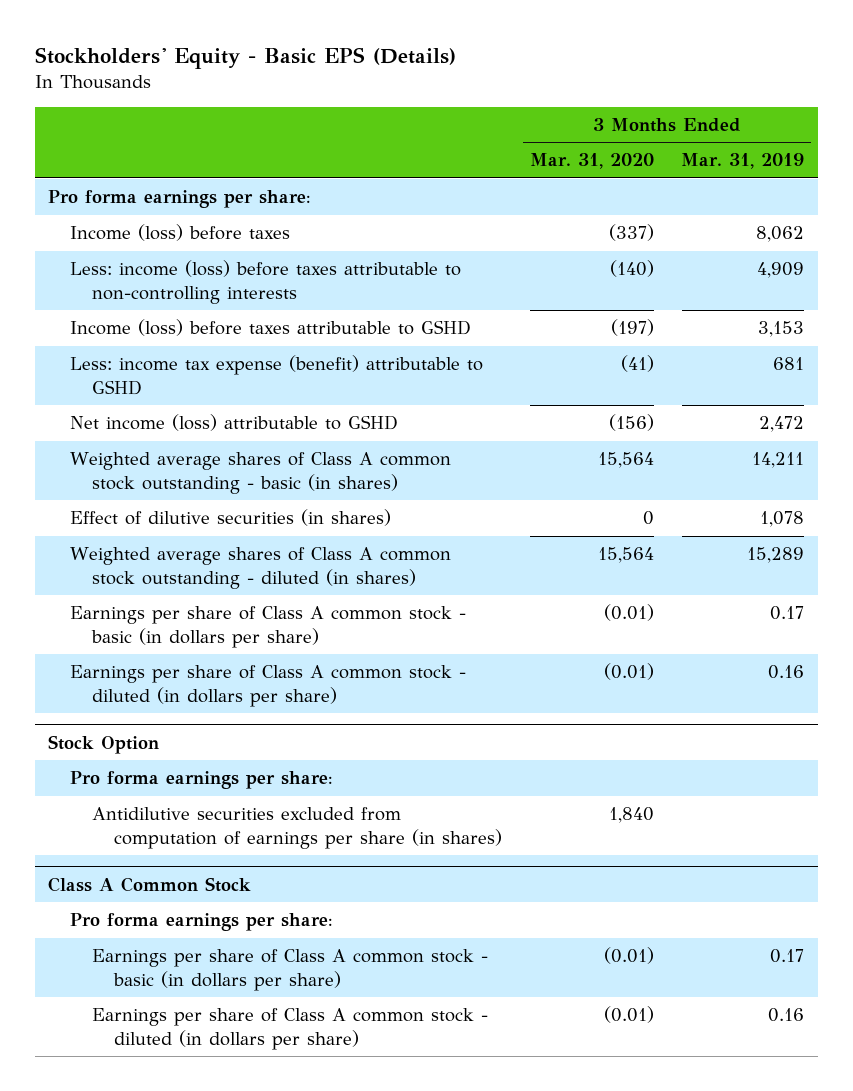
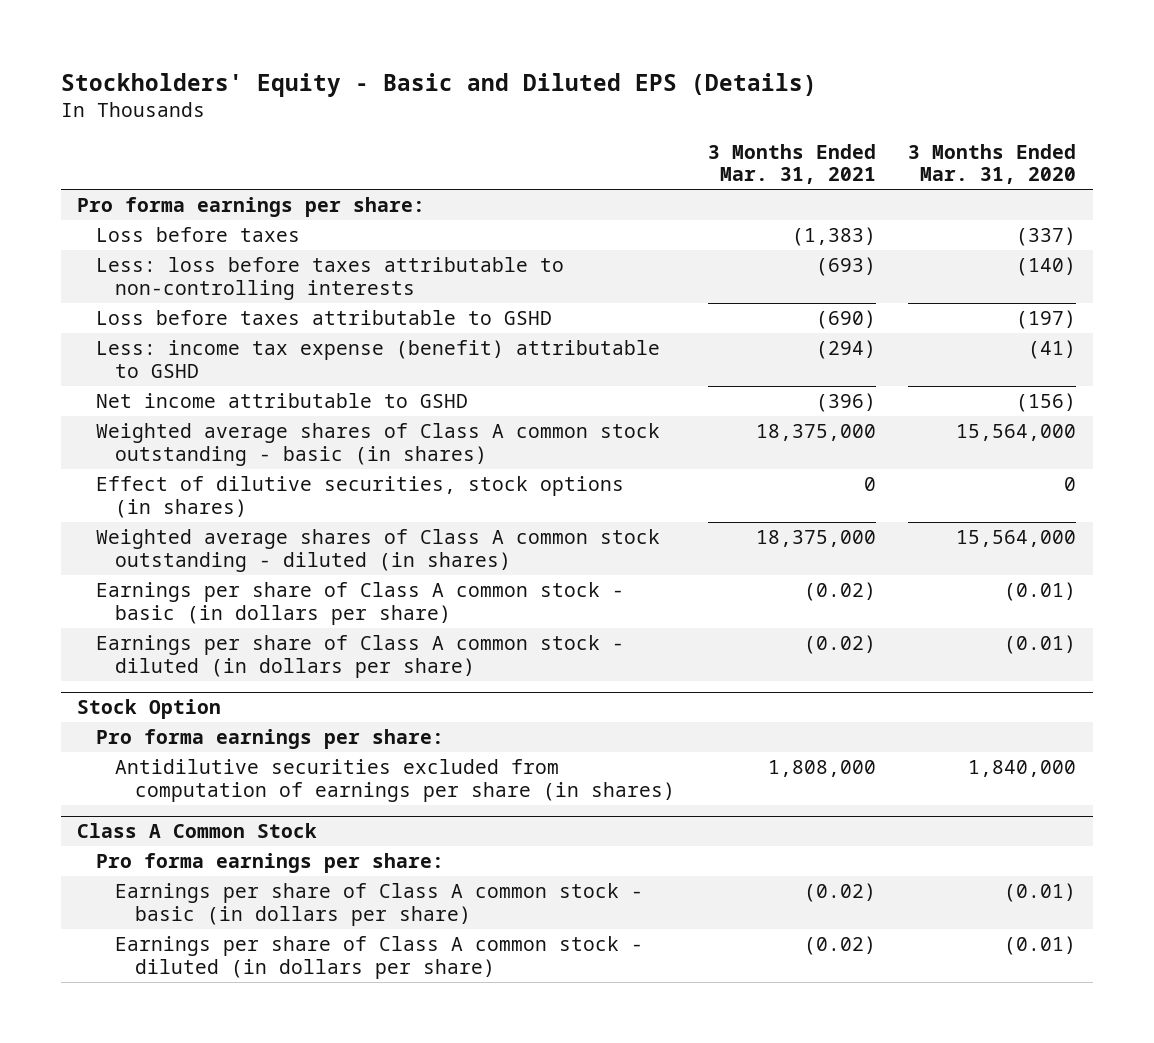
[34,47,456,70] Stockholders' Equity - Basic EPS (Details) -> [60,73,817,98] Stockholders' Equity - Basic and Diluted EPS (Details)
[681,153,805,170] Mar. 31, 2019 -> none
none -> [707,143,876,185] 3 Months Ended Mar. 31, 2021
[70,224,291,242] Income (loss) before taxes -> [96,227,301,243] Loss before taxes
[70,260,462,304] Less: income (loss) before taxes attributable to non-controlling interests -> [96,257,565,300] Less: loss before taxes attributable to non-controlling interests
[70,319,472,337] Income (loss) before taxes attributable to GSHD -> [96,310,553,326] Loss before taxes attributable to GSHD
[70,414,399,432] Net income (loss) attributable to GSHD -> [96,393,469,409] Net income attributable to GSHD
[597,452,654,469] 15,564 -> [956,424,1077,442] 15,564,000
[70,509,392,527] Effect of dilutive securities (in shares) -> [96,476,625,518] Effect of dilutive securities, stock options (in shares)
[597,547,654,564] 15,564 -> [956,530,1077,548] 15,564,000
[608,807,654,824] 1,840 -> [968,760,1077,778] 1,840,000

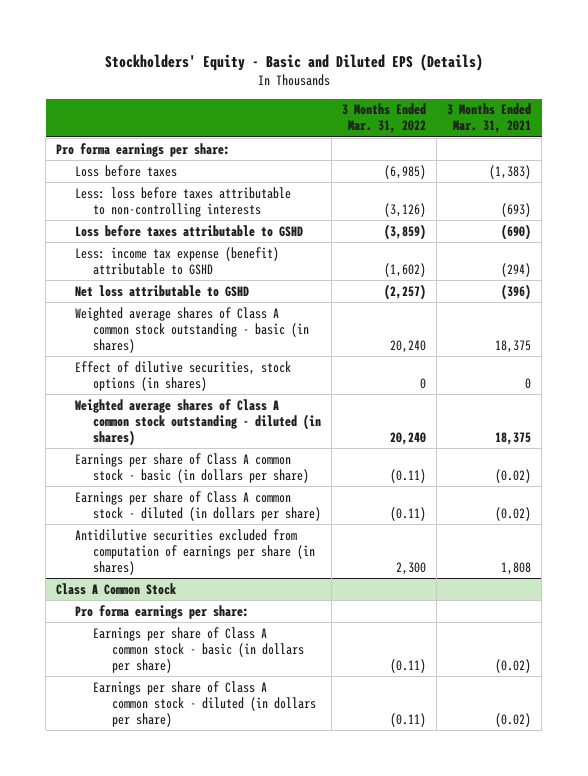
[908,143,1077,185] 3 Months Ended Mar. 31, 2020 -> none
none -> [342,103,427,134] 3 Months Ended Mar. 31, 2022
[96,393,469,409] Net income attributable to GSHD -> [74,284,249,297] Net loss attributable to GSHD
[755,424,876,442] 18,375,000 -> [495,340,532,354] 18,375
[755,530,876,548] 18,375,000 -> [495,432,532,446] 18,375
[77,699,222,720] Stock Option -> none
[96,729,445,750] Pro forma earnings per share: -> none
[767,760,876,778] 1,808,000 -> [501,562,532,576] 1,808

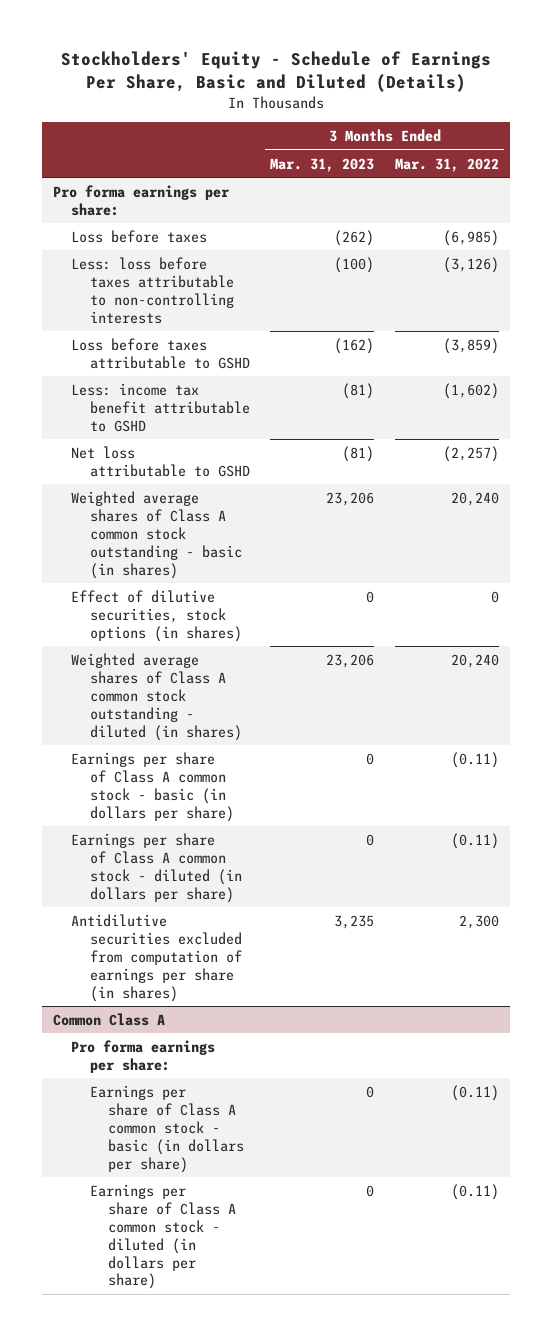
[104,53,483,71] Stockholders' Equity - Basic and Diluted EPS (Details) -> [60,51,491,92] Stockholders' Equity - Schedule of Earnings Per Share, Basic and Diluted (Details)
[447,103,532,134] 3 Months Ended Mar. 31, 2021 -> none
none -> [270,157,375,172] Mar. 31, 2023
[74,246,279,275] Less: income tax expense (benefit) attributable to GSHD -> [71,382,250,432] Less: income tax benefit attributable to GSHD
[56,582,177,595] Class A Common Stock -> [52,1012,165,1026] Common Class A

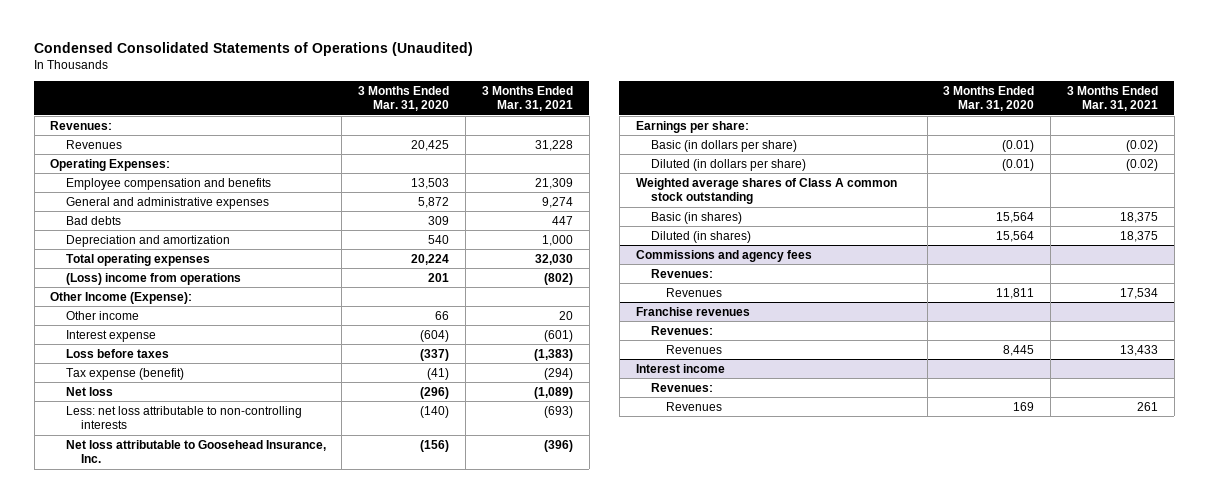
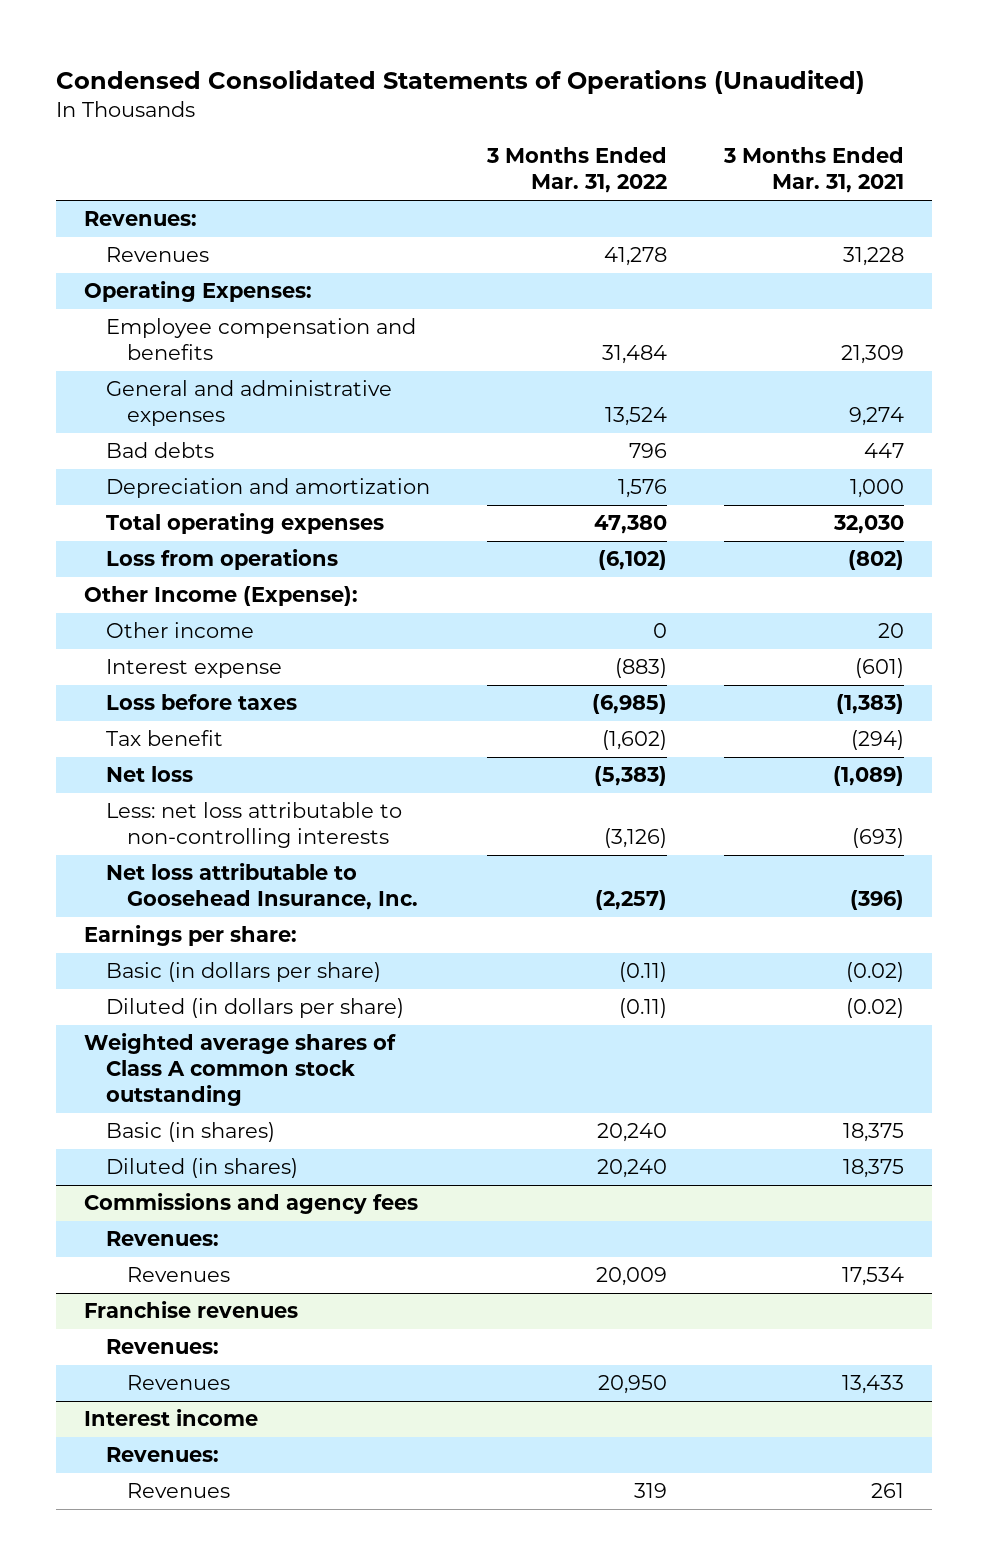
[358,85,450,112] 3 Months Ended Mar. 31, 2020 -> none
none -> [485,147,667,194] 3 Months Ended Mar. 31, 2022
[65,272,241,285] (Loss) income from operations -> [105,549,338,571] Loss from operations
[65,367,184,380] Tax expense (benefit) -> [105,730,223,747] Tax benefit

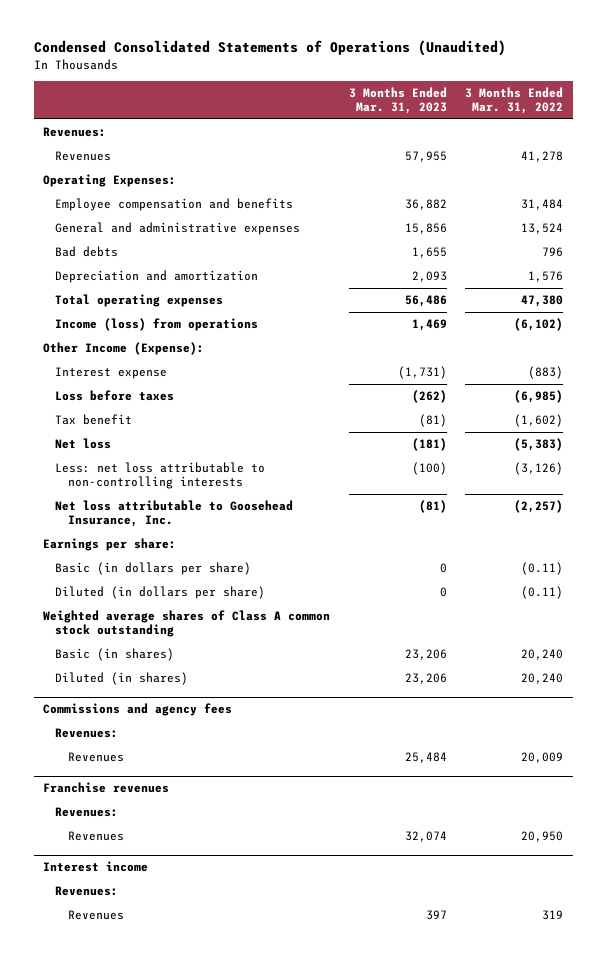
[722,147,904,194] 3 Months Ended Mar. 31, 2021 -> none
none -> [348,86,447,114] 3 Months Ended Mar. 31, 2023
[105,549,338,571] Loss from operations -> [55,318,259,332] Income (loss) from operations
[105,622,254,639] Other income -> none

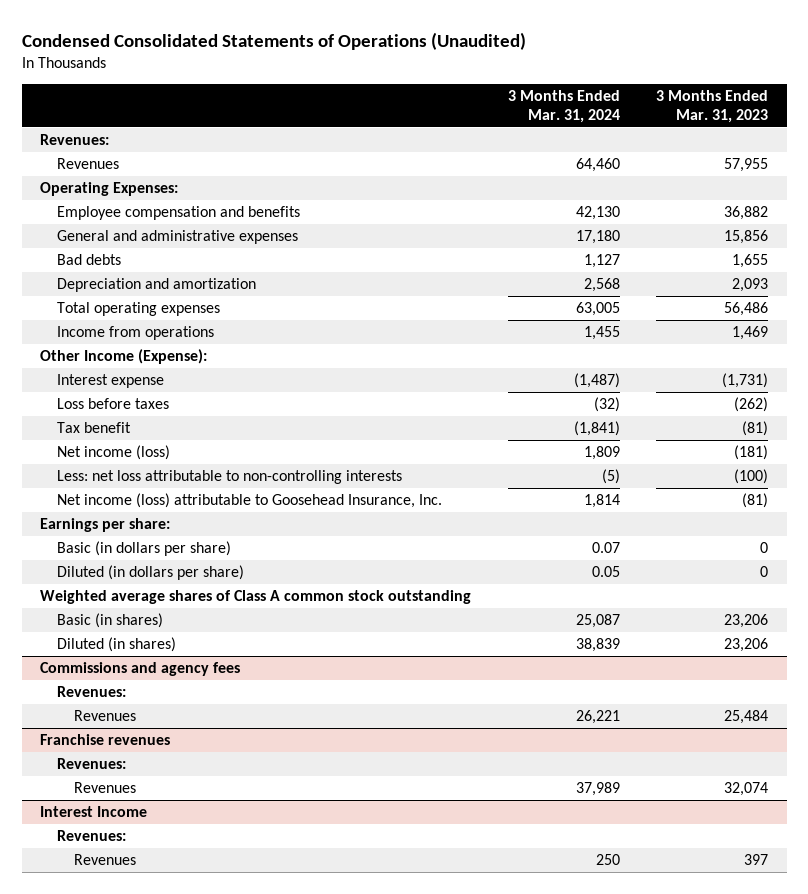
[465,86,564,114] 3 Months Ended Mar. 31, 2022 -> none
none -> [507,90,620,124] 3 Months Ended Mar. 31, 2024
[55,318,259,332] Income (loss) from operations -> [57,326,215,341] Income from operations
[55,438,112,450] Net loss -> [57,445,171,461] Net income (loss)
[55,500,294,528] Net loss attributable to Goosehead Insurance, Inc. -> [57,493,443,509] Net income (loss) attributable to Goosehead Insurance, Inc.
[42,861,148,873] Interest income -> [40,806,148,818] Interest Income

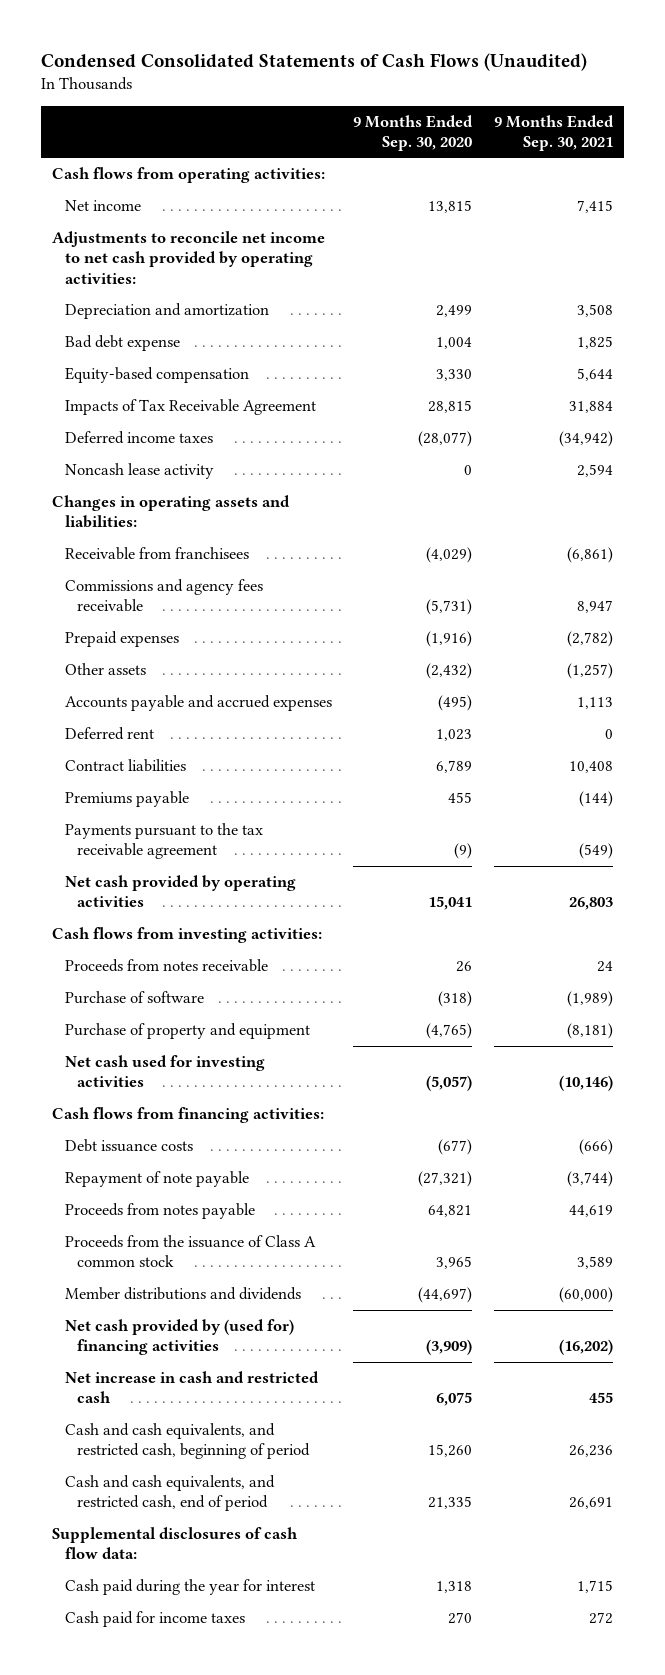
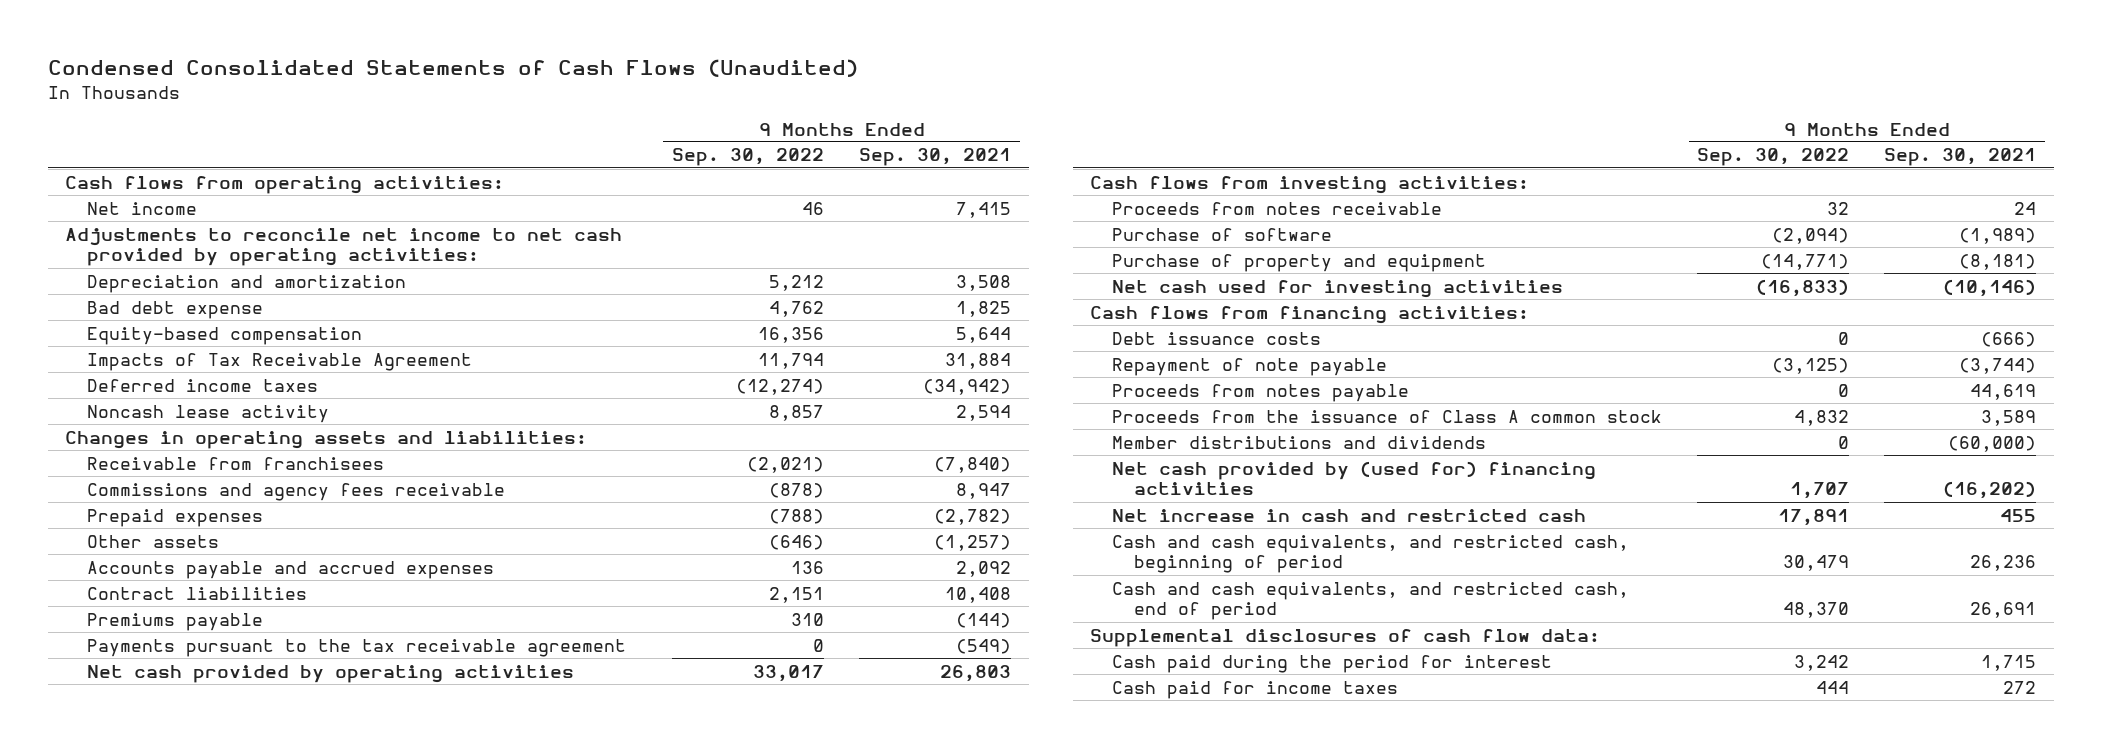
[353,114,474,152] 9 Months Ended Sep. 30, 2020 -> none
none -> [672,148,825,167] Sep. 30, 2022
[566,547,613,564] (6,861) -> [934,456,1012,473] (7,840)
[64,727,154,741] Deferred rent -> none
[576,697,613,710] 1,113 -> [956,560,1012,577] 2,092
[64,1579,315,1596] Cash paid during the year for interest -> [1112,654,1553,673] Cash paid during the period for interest

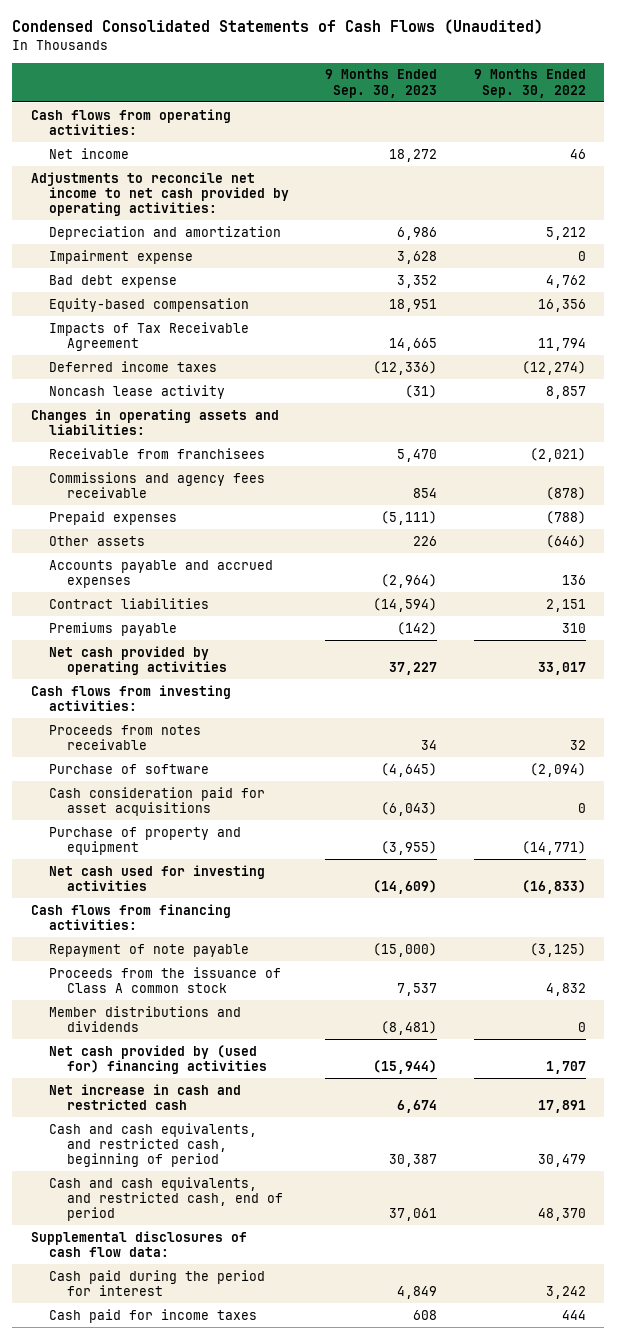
[859,148,1012,167] Sep. 30, 2021 -> none
none -> [325,69,438,98] 9 Months Ended Sep. 30, 2023
none -> [48,249,193,264] Impairment expense
[87,638,627,657] Payments pursuant to the tax receivable agreement -> none
none -> [48,786,265,816] Cash consideration paid for asset acquisitions
[1112,331,1322,345] Debt issuance costs -> none
[1112,383,1410,402] Proceeds from notes payable -> none

